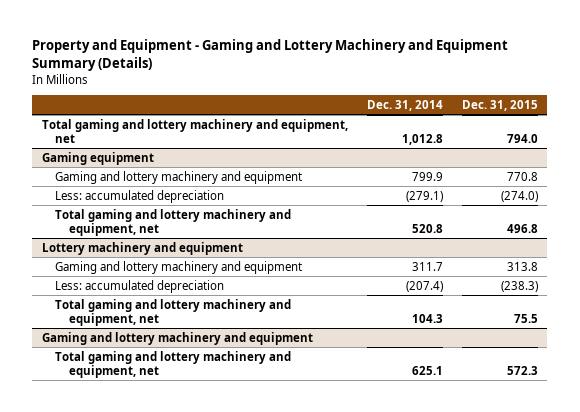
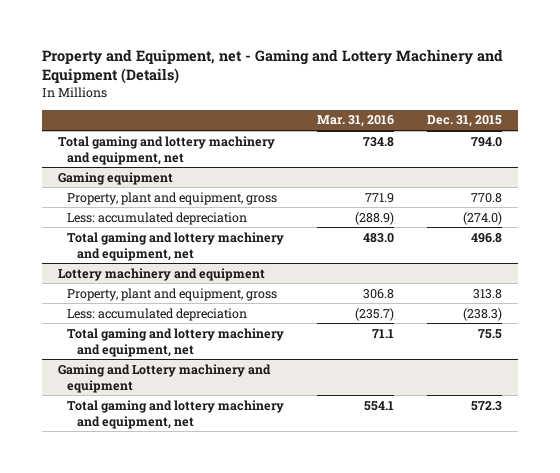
[32,39,509,71] Property and Equipment - Gaming and Lottery Machinery and Equipment Summary (Details) -> [41,49,503,85] Property and Equipment, net - Gaming and Lottery Machinery and Equipment (Details)
[366,99,443,111] Dec. 31, 2014 -> none
none -> [317,115,395,128] Mar. 31, 2016
[55,170,303,184] Gaming and lottery machinery and equipment -> [67,191,278,205] Property, plant and equipment, gross
[55,260,303,274] Gaming and lottery machinery and equipment -> [67,287,278,301] Property, plant and equipment, gross
[41,331,313,345] Gaming and lottery machinery and equipment -> [58,363,272,393] Gaming and Lottery machinery and equipment

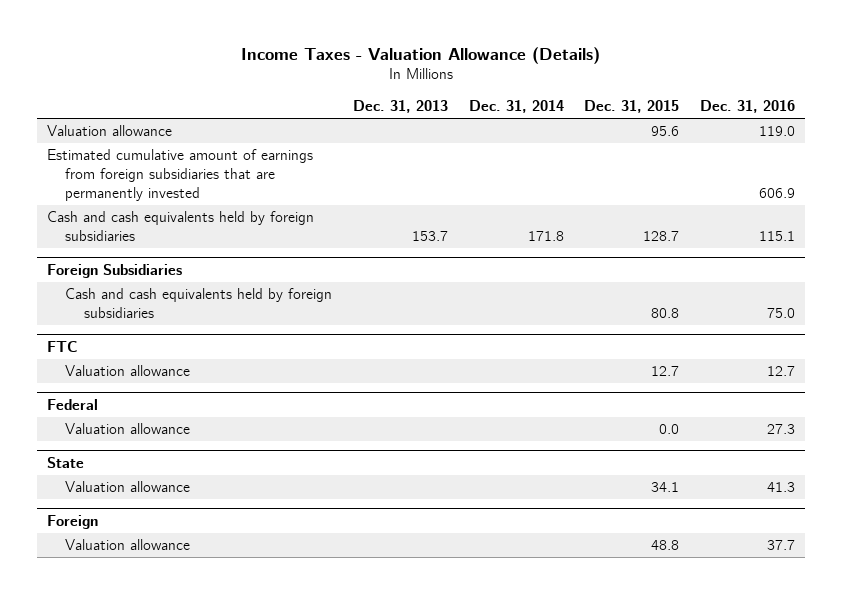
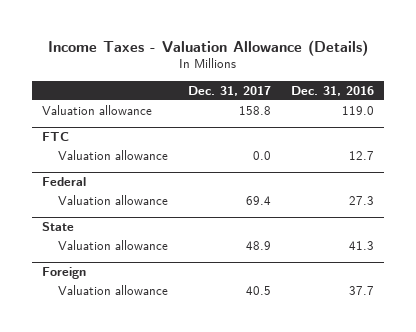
[353,100,449,114] Dec. 31, 2013 -> none
[468,100,564,114] Dec. 31, 2014 -> none
[584,100,680,114] Dec. 31, 2015 -> none
none -> [188,85,272,96] Dec. 31, 2017
[47,149,314,202] Estimated cumulative amount of earnings from foreign subsidiaries that are permanently invested -> none
[47,211,315,242] Cash and cash equivalents held by foreign subsidiaries -> none
[47,263,183,278] Foreign Subsidiaries -> none
[65,288,333,319] Cash and cash equivalents held by foreign subsidiaries -> none

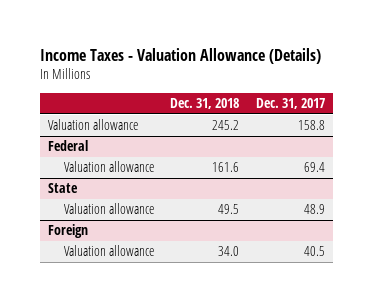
[290,85,374,96] Dec. 31, 2016 -> none
none -> [170,97,240,109] Dec. 31, 2018
[42,132,70,142] FTC -> none
[58,149,169,160] Valuation allowance -> none

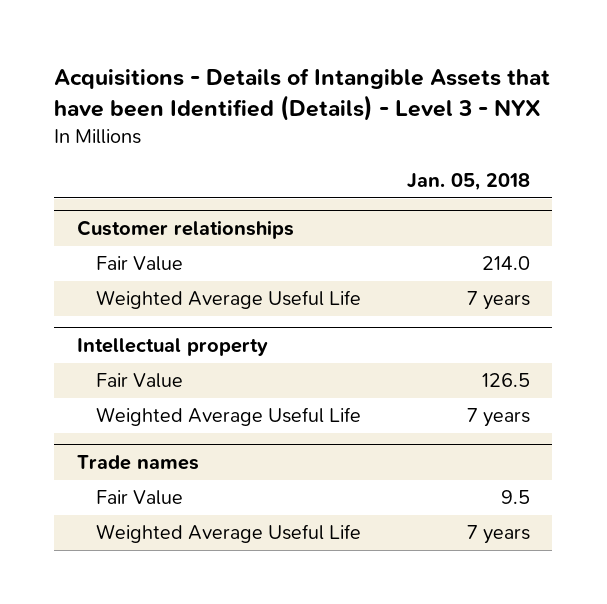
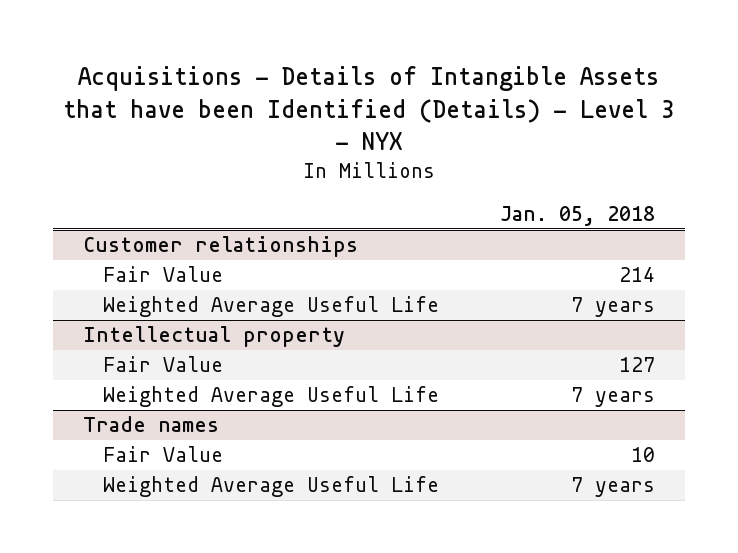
[481,256,530,271] 214.0 -> [618,267,655,283] 214
[481,373,530,388] 126.5 -> [618,357,655,373] 127
[500,490,530,505] 9.5 -> [630,447,655,463] 10

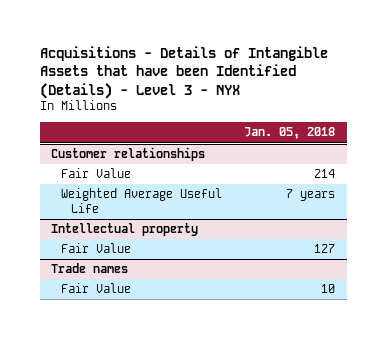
[103,386,440,408] Weighted Average Useful Life -> none
[103,476,440,498] Weighted Average Useful Life -> none

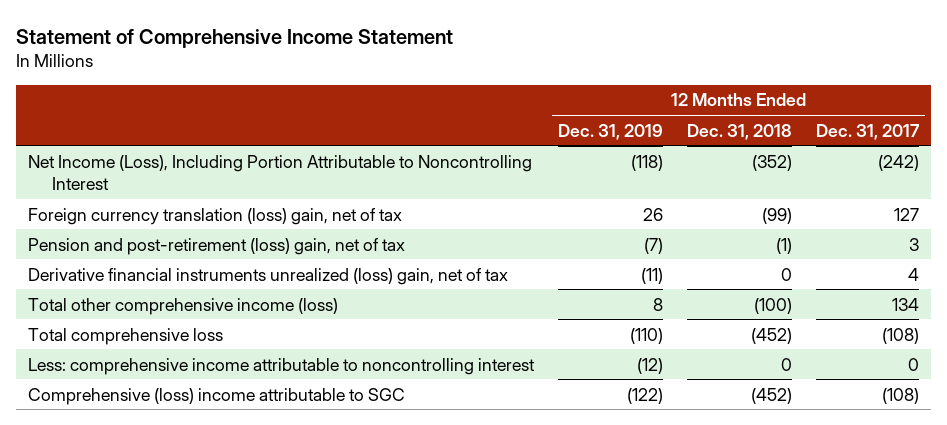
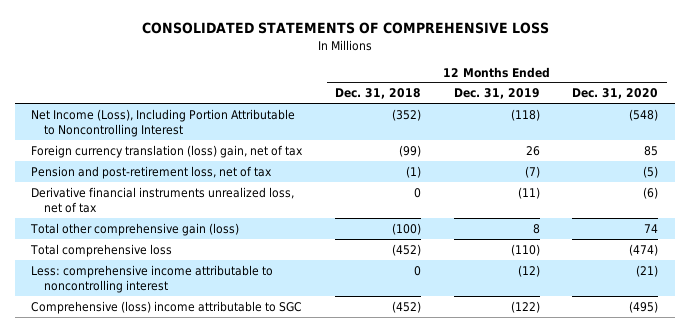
[16,28,454,48] Statement of Comprehensive Income Statement -> [141,22,549,35] CONSOLIDATED STATEMENTS OF COMPREHENSIVE LOSS
[816,123,921,140] Dec. 31, 2017 -> none
none -> [572,88,659,100] Dec. 31, 2020
[28,237,406,255] Pension and post-retirement (loss) gain, net of tax -> [30,165,272,179] Pension and post-retirement loss, net of tax
[28,267,509,285] Derivative financial instruments unrealized (loss) gain, net of tax -> [30,186,294,214] Derivative financial instruments unrealized loss, net of tax
[28,297,339,315] Total other comprehensive income (loss) -> [29,222,239,236] Total other comprehensive gain (loss)

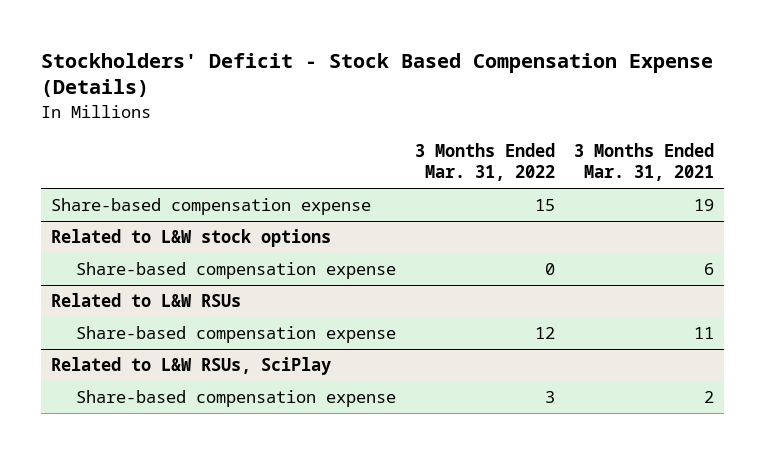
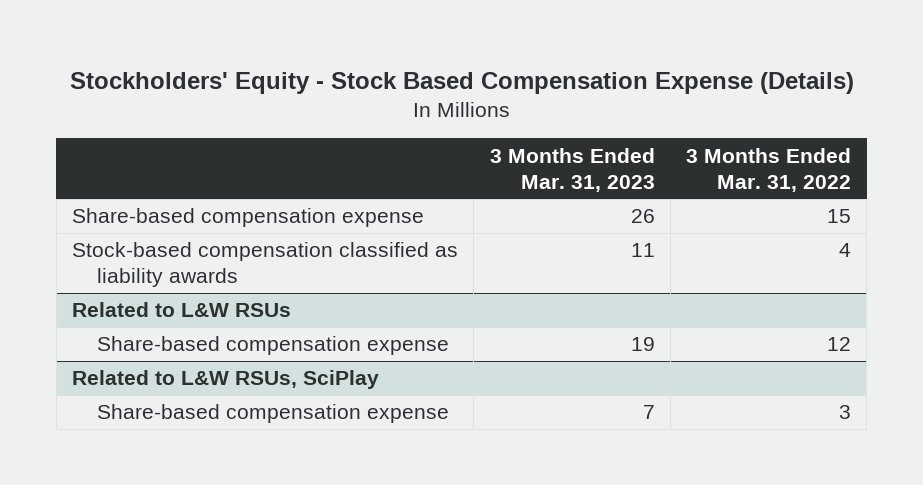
[40,52,713,98] Stockholders' Deficit - Stock Based Compensation Expense (Details) -> [69,72,854,95] Stockholders' Equity - Stock Based Compensation Expense (Details)
[574,142,715,182] 3 Months Ended Mar. 31, 2021 -> none
none -> [489,147,655,192] 3 Months Ended Mar. 31, 2023
[50,229,331,248] Related to L&W stock options -> none
[76,262,397,280] Share-based compensation expense -> none
none -> [72,242,459,288] Stock-based compensation classified as liability awards

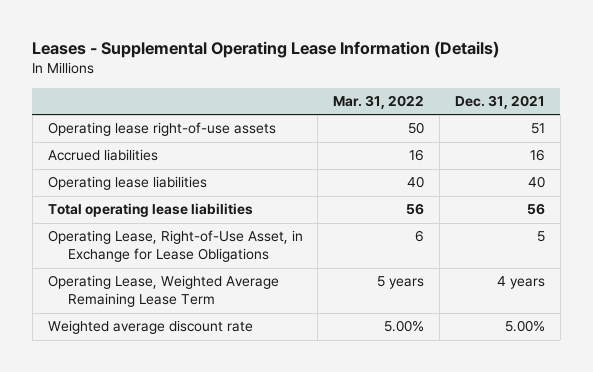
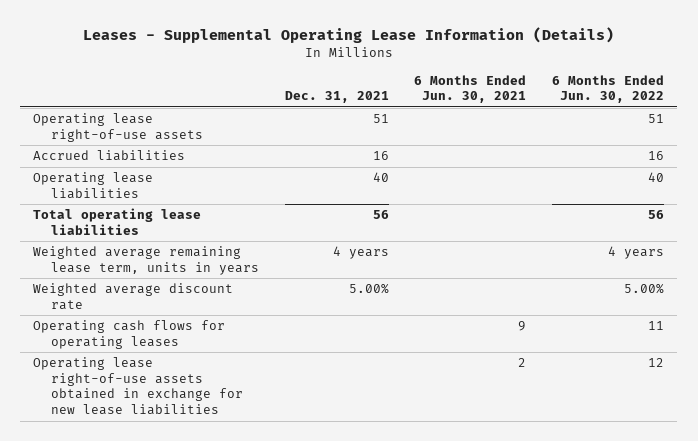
[333,94,425,109] Mar. 31, 2022 -> none
none -> [414,74,527,104] 6 Months Ended Jun. 30, 2021
none -> [552,74,665,104] 6 Months Ended Jun. 30, 2022
[47,230,303,263] Operating Lease, Right-of-Use Asset, in Exchange for Lease Obligations -> none
[47,275,279,308] Operating Lease, Weighted Average Remaining Lease Term -> [33,246,259,275] Weighted average remaining lease term, units in years
none -> [33,320,226,349] Operating cash flows for operating leases
none -> [33,357,243,416] Operating lease right-of-use assets obtained in exchange for new lease liabilities

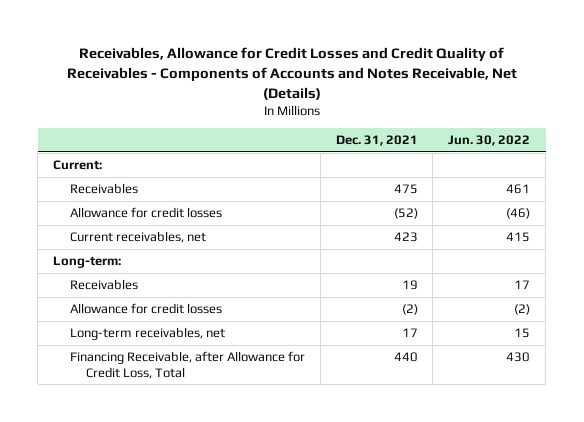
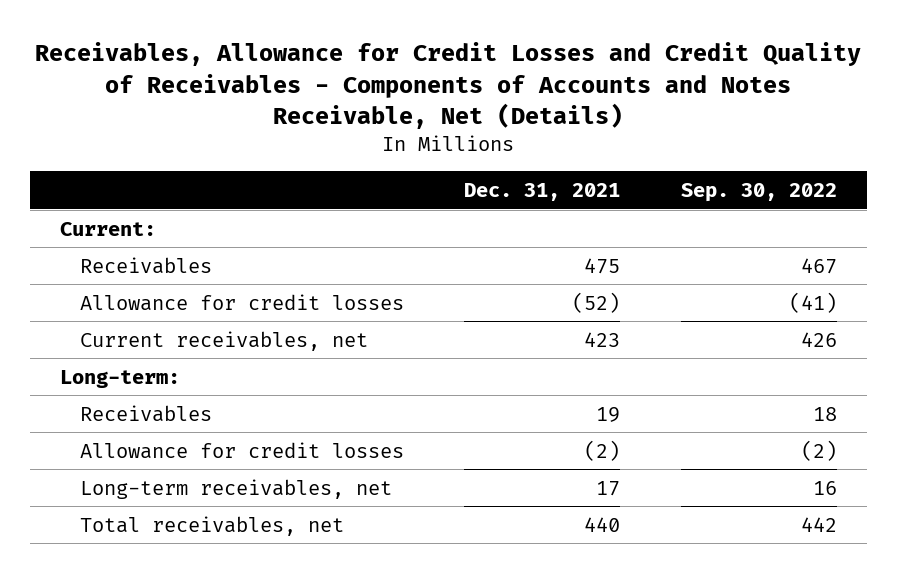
[448,134,531,146] Jun. 30, 2022 -> none
none -> [680,183,837,203] Sep. 30, 2022
[69,351,305,379] Financing Receivable, after Allowance for Credit Loss, Total -> [79,515,344,536] Total receivables, net

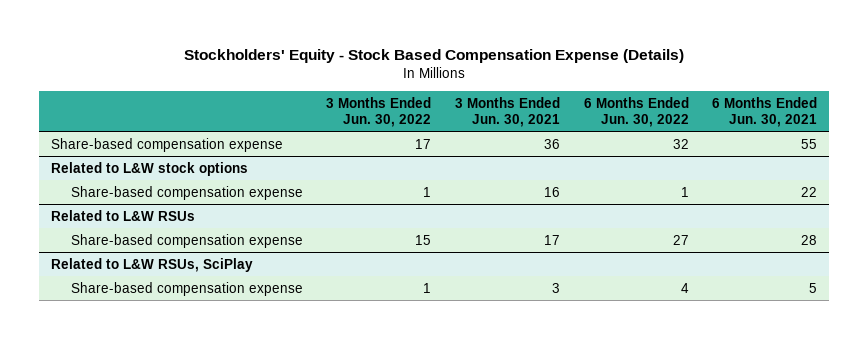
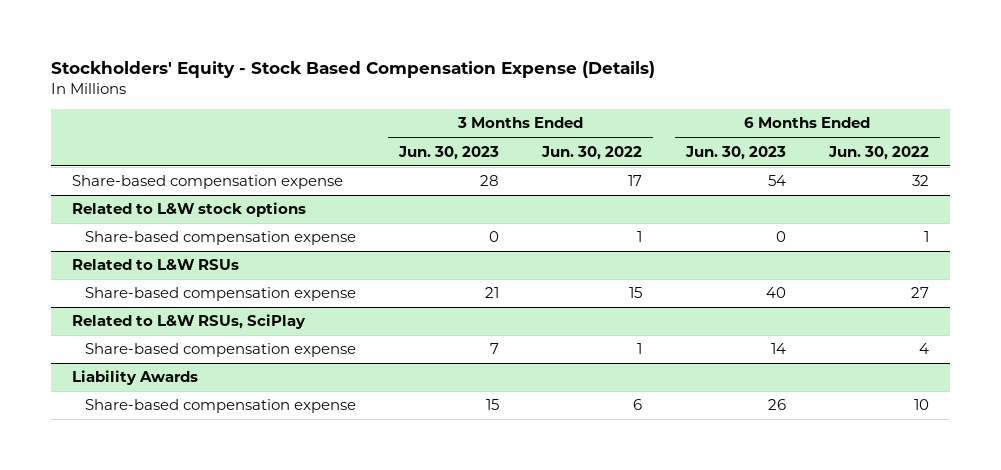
[454,96,560,127] 3 Months Ended Jun. 30, 2021 -> none
[712,96,818,127] 6 Months Ended Jun. 30, 2021 -> none
none -> [398,145,500,160] Jun. 30, 2023
none -> [684,145,786,160] Jun. 30, 2023
none -> [72,370,199,386] Liability Awards
none -> [85,399,357,414] Share-based compensation expense

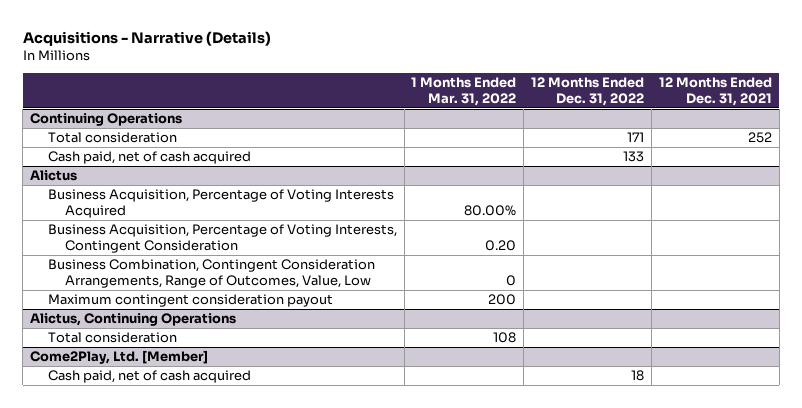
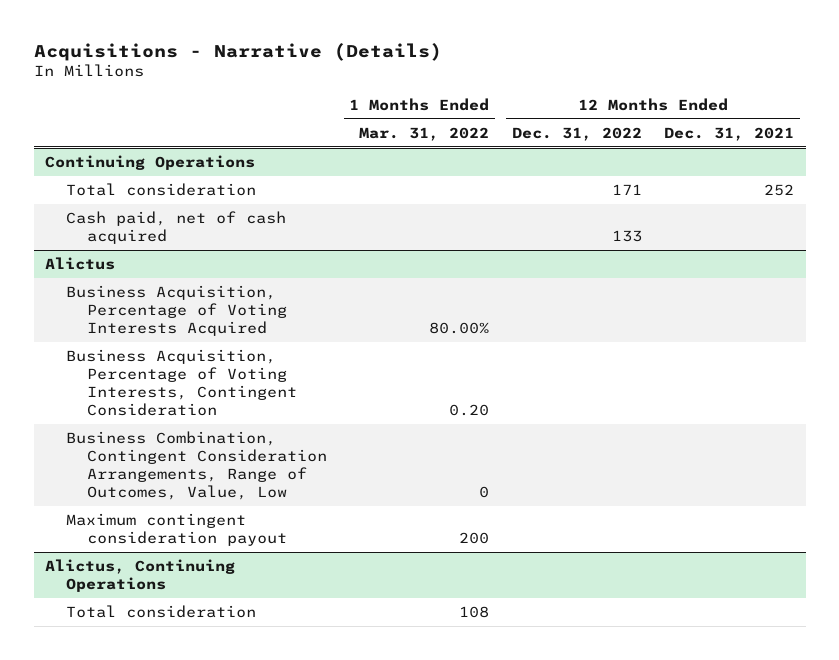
[30,350,209,365] Come2Play, Ltd. [Member] -> none
[47,370,251,384] Cash paid, net of cash acquired -> none

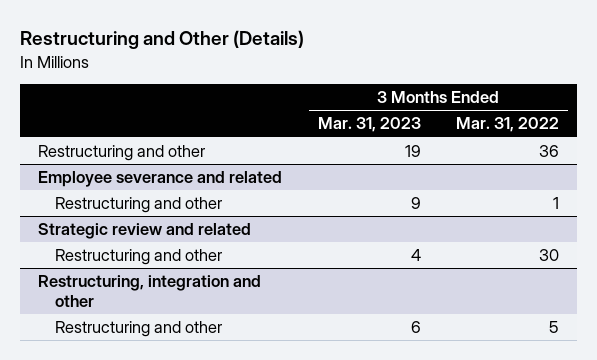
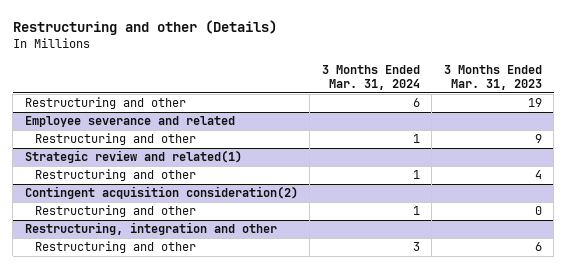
[20,30,305,50] Restructuring and Other (Details) -> [12,19,277,35] Restructuring and other (Details)
[456,117,560,133] Mar. 31, 2022 -> none
none -> [321,64,420,91] 3 Months Ended Mar. 31, 2024
[37,223,251,240] Strategic review and related -> [24,150,242,164] Strategic review and related(1)
none -> [24,186,298,200] Contingent acquisition consideration(2)
none -> [34,205,196,218] Restructuring and other

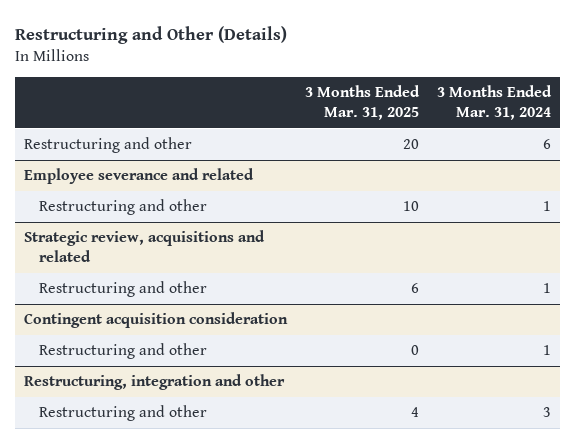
[12,19,277,35] Restructuring and other (Details) -> [15,25,288,44] Restructuring and Other (Details)
[443,64,542,91] 3 Months Ended Mar. 31, 2023 -> none
none -> [305,84,421,121] 3 Months Ended Mar. 31, 2025
[24,150,242,164] Strategic review and related(1) -> [24,230,266,263] Strategic review, acquisitions and related
[24,186,298,200] Contingent acquisition consideration(2) -> [24,312,289,329] Contingent acquisition consideration

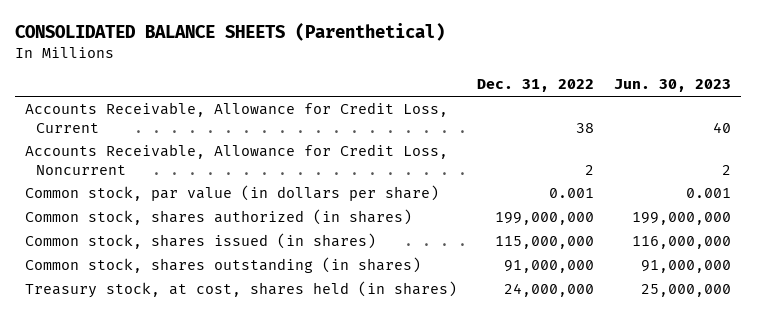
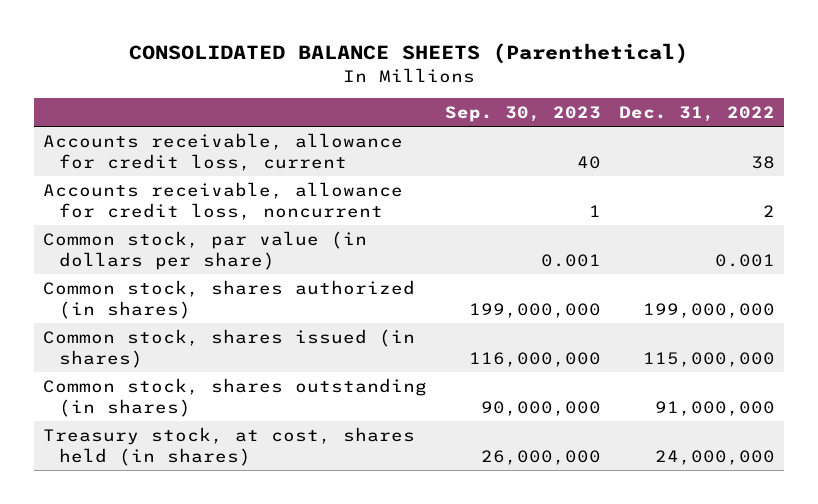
[614,79,732,93] Jun. 30, 2023 -> none
none -> [444,106,601,123] Sep. 30, 2023
[25,101,449,133] Accounts Receivable, Allowance for Credit Loss, Current -> [42,132,403,171] Accounts receivable, allowance for credit loss, current
[25,143,449,175] Accounts Receivable, Allowance for Credit Loss, Noncurrent -> [42,181,403,220] Accounts receivable, allowance for credit loss, noncurrent

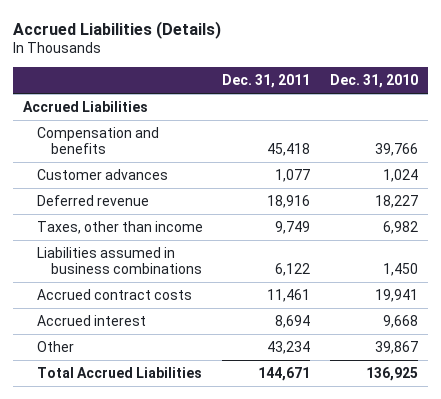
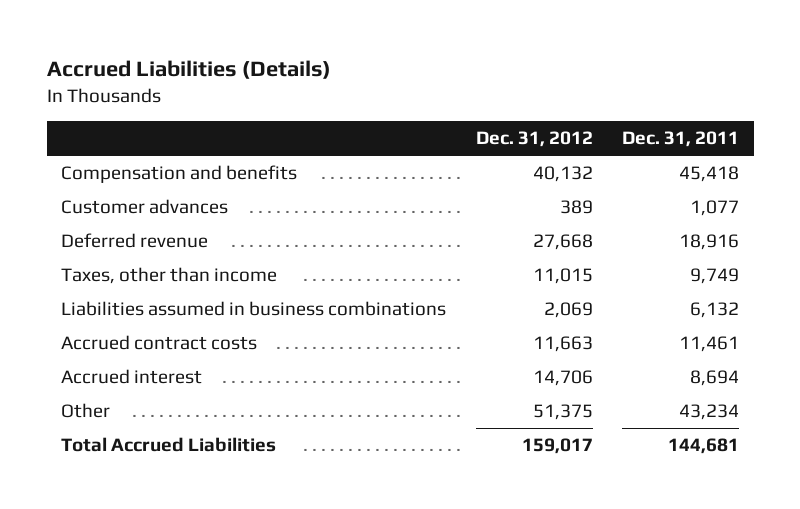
[329,74,418,89] Dec. 31, 2010 -> none
none -> [475,131,593,148] Dec. 31, 2012
[23,100,149,112] Accrued Liabilities -> none
[275,262,311,276] 6,122 -> [690,302,740,319] 6,132
[258,366,311,381] 144,671 -> [668,438,740,455] 144,681

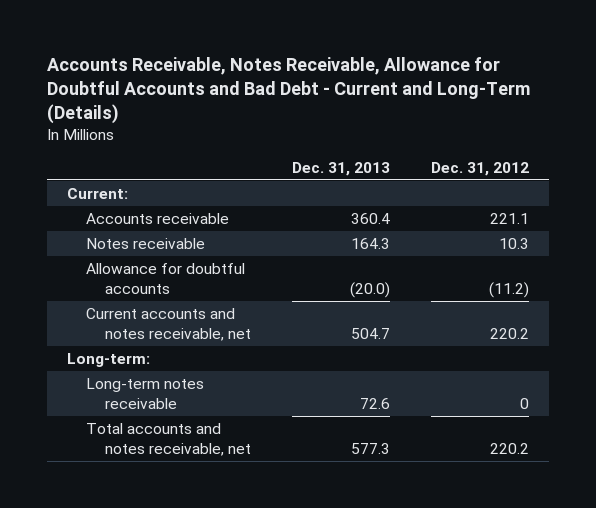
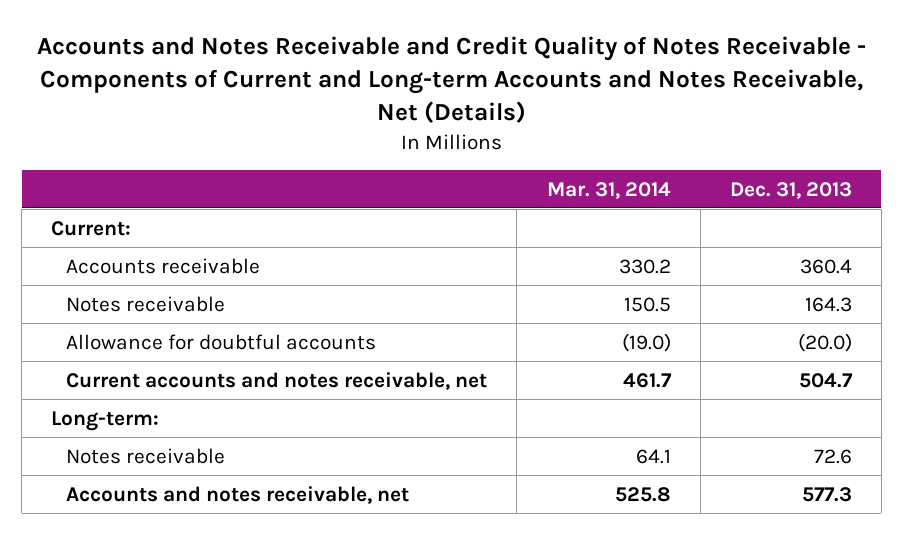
[46,56,530,124] Accounts Receivable, Notes Receivable, Allowance for Doubtful Accounts and Bad Debt - Current and Long-Term (Details) -> [36,36,866,124] Accounts and Notes Receivable and Credit Quality of Notes Receivable - Components of Current and Long-term Accounts and Notes Receivable, Net (Details)
[430,161,529,176] Dec. 31, 2012 -> none
none -> [546,181,671,199] Mar. 31, 2014
[86,377,205,410] Long-term notes receivable -> [66,447,226,464] Notes receivable
[86,422,252,457] Total accounts and notes receivable, net -> [66,485,410,504] Accounts and notes receivable, net

